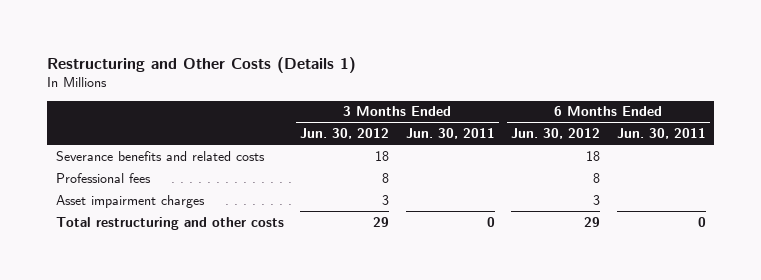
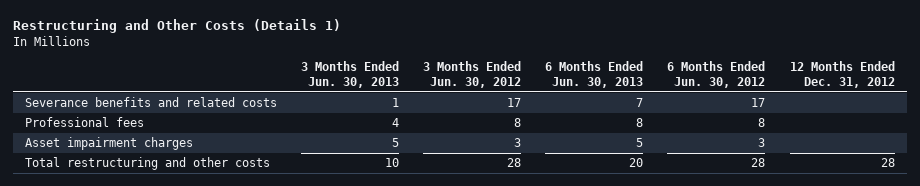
[405,128,495,140] Jun. 30, 2011 -> none
[616,128,706,140] Jun. 30, 2011 -> none
none -> [301,61,400,88] 3 Months Ended Jun. 30, 2013
none -> [545,61,644,88] 6 Months Ended Jun. 30, 2013
none -> [789,61,895,88] 12 Months Ended Dec. 31, 2012
[375,150,390,161] 18 -> [507,98,522,108] 17
[586,150,601,161] 18 -> [751,98,766,108] 17
[373,216,390,227] 29 -> [507,158,522,168] 28
[584,216,601,227] 29 -> [751,158,766,168] 28

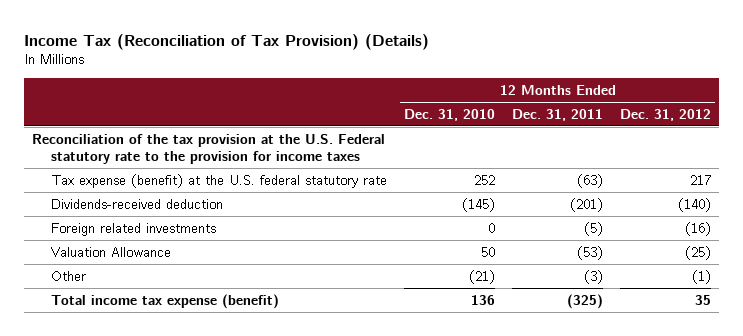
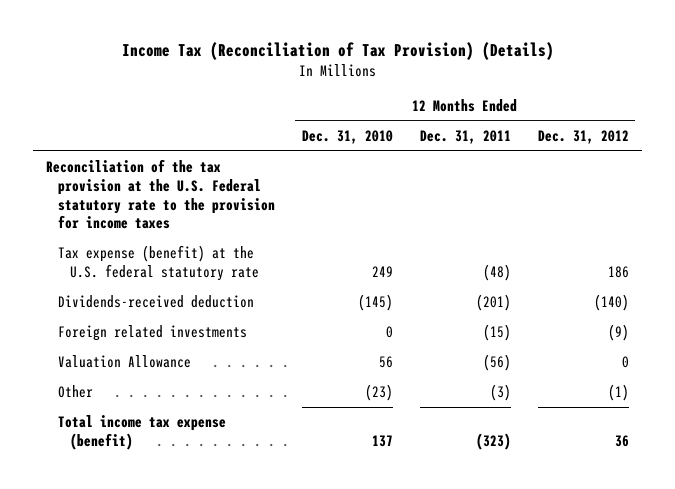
[474,174,496,185] 252 -> [372,265,394,277] 249
[577,173,604,188] (63) -> [482,263,511,281] (48)
[689,174,711,185] 217 -> [607,265,629,278] 186
[584,221,604,236] (5) -> [482,324,511,342] (15)
[684,221,711,236] (16) -> [607,324,629,342] (9)
[481,246,496,257] 50 -> [379,356,394,369] 56
[577,245,604,260] (53) -> [482,354,511,372] (56)
[684,245,711,260] (25) -> [621,356,629,369] 0
[469,269,496,284] (21) -> [365,384,394,402] (23)
[471,294,496,305] 136 -> [372,434,394,447] 137
[567,293,604,309] (325) -> [475,432,511,450] (323)
[694,294,711,305] 35 -> [614,434,629,447] 36

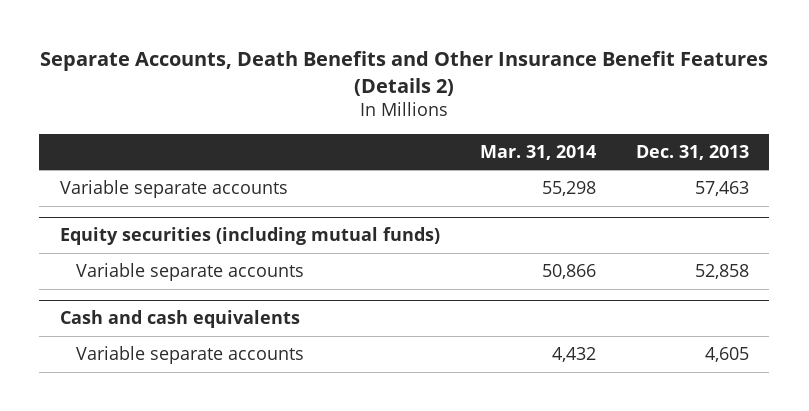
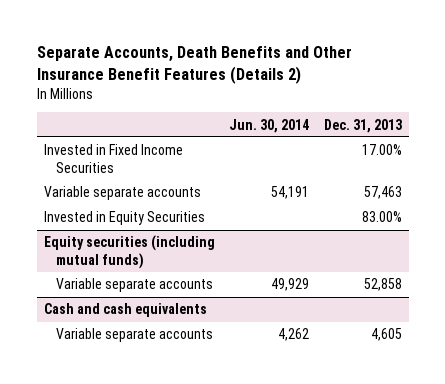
[479,144,596,160] Mar. 31, 2014 -> none
none -> [229,118,310,133] Jun. 30, 2014
none -> [43,144,183,173] Invested in Fixed Income Securities
none -> [43,211,205,226] Invested in Equity Securities

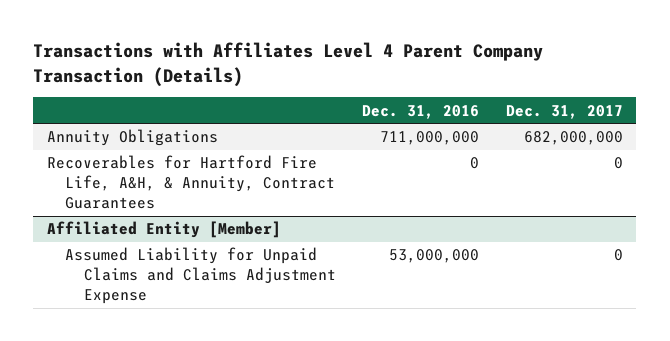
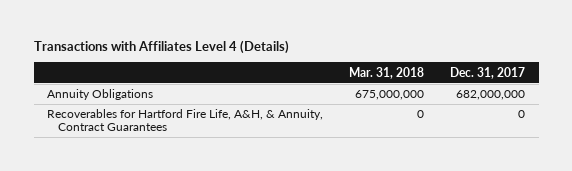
[33,42,544,87] Transactions with Affiliates Level 4 Parent Company Transaction (Details) -> [33,40,289,55] Transactions with Affiliates Level 4 (Details)
[362,104,480,119] Dec. 31, 2016 -> none
none -> [349,66,425,79] Mar. 31, 2018
[46,221,281,239] Affiliated Entity [Member] -> none
[65,247,336,305] Assumed Liability for Unpaid Claims and Claims Adjustment Expense -> none

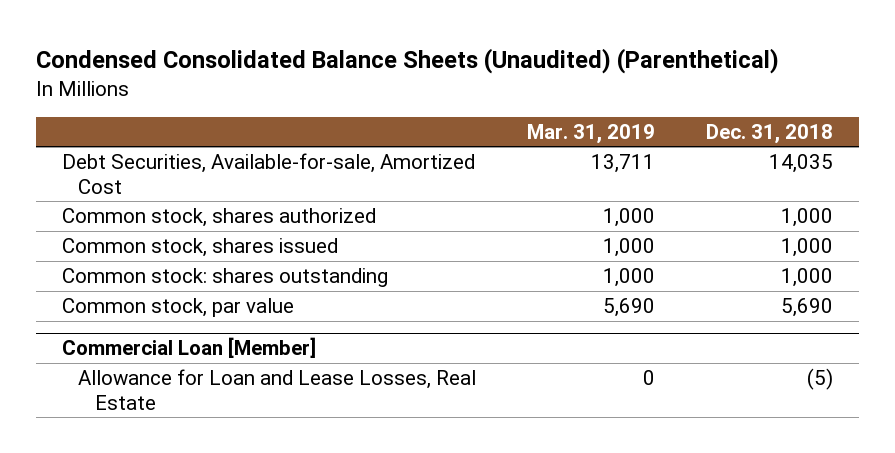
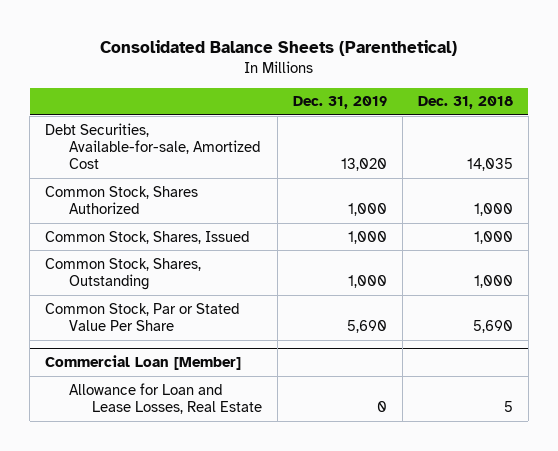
[36,48,780,75] Condensed Consolidated Balance Sheets (Unaudited) (Parenthetical) -> [99,39,457,56] Consolidated Balance Sheets (Parenthetical)
[527,123,656,144] Mar. 31, 2019 -> none
none -> [292,96,387,110] Dec. 31, 2019
[61,208,376,228] Common stock, shares authorized -> [45,185,199,214] Common Stock, Shares Authorized
[61,238,338,258] Common stock, shares issued -> [45,230,250,244] Common Stock, Shares, Issued
[61,268,388,288] Common stock: shares outstanding -> [45,257,202,290] Common Stock, Shares, Outstanding
[61,298,294,318] Common stock, par value -> [45,302,240,331] Common Stock, Par or Stated Value Per Share
[807,368,834,391] (5) -> [503,400,513,412] 5

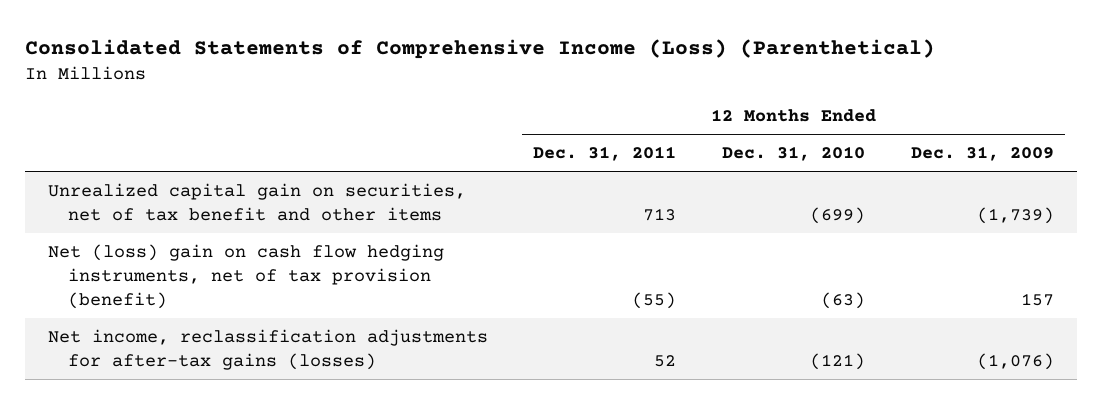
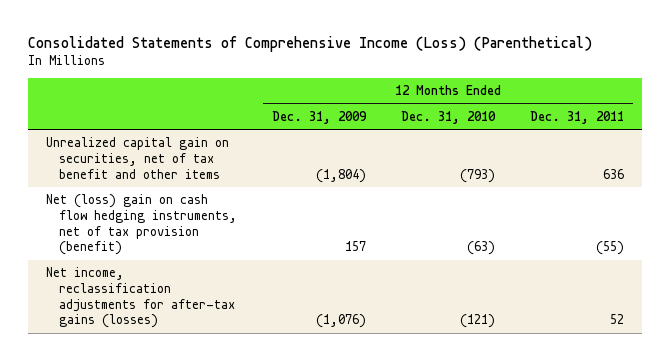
[643,207,677,221] 713 -> [603,168,625,179] 636
[810,206,866,224] (699) -> [460,168,496,183] (793)
[977,206,1055,224] (1,739) -> [315,168,366,183] (1,804)

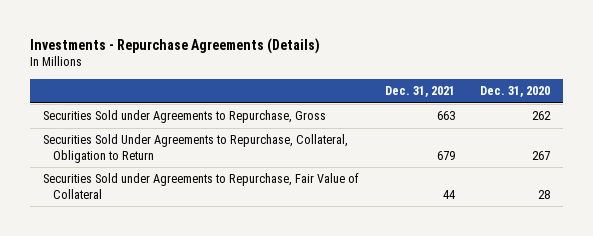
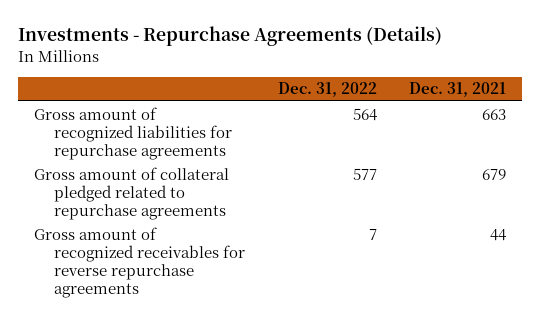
[479,86,550,98] Dec. 31, 2020 -> none
none -> [277,82,377,98] Dec. 31, 2022
[43,110,327,124] Securities Sold under Agreements to Repurchase, Gross -> [33,106,232,160] Gross amount of recognized liabilities for repurchase agreements
[43,134,349,163] Securities Sold Under Agreements to Repurchase, Collateral, Obligation to Return -> [33,166,229,220] Gross amount of collateral pledged related to repurchase agreements
[43,173,360,199] Securities Sold under Agreements to Repurchase, Fair Value of Collateral -> [33,226,245,298] Gross amount of recognized receivables for reverse repurchase agreements

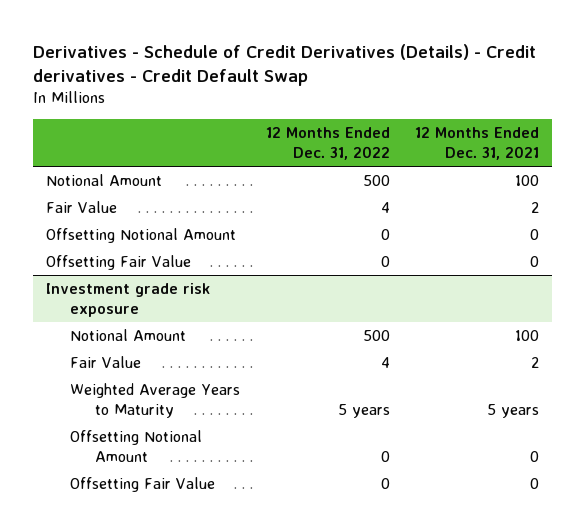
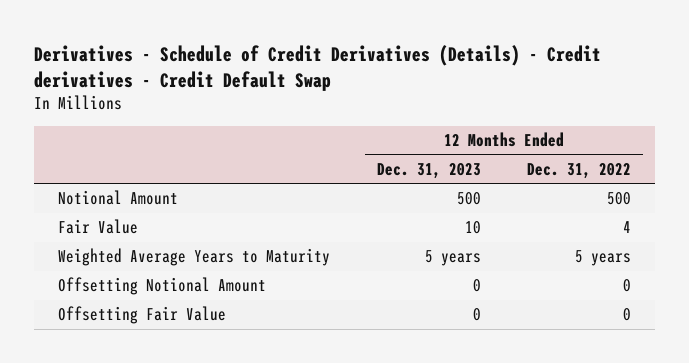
[415,127,540,160] 12 Months Ended Dec. 31, 2021 -> none
none -> [376,163,481,180] Dec. 31, 2023
[45,227,236,243] Offsetting Notional Amount -> none
[45,254,191,270] Offsetting Fair Value -> none
[45,282,210,317] Investment grade risk exposure -> none
[70,328,187,341] Notional Amount -> none
[70,355,142,368] Fair Value -> none

